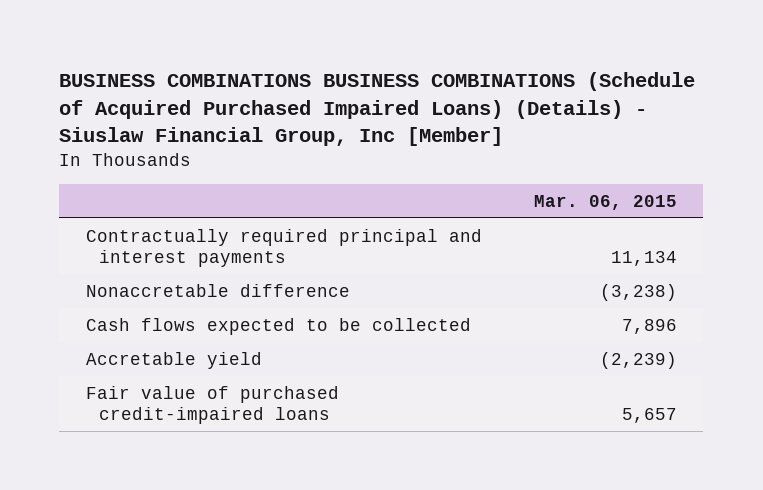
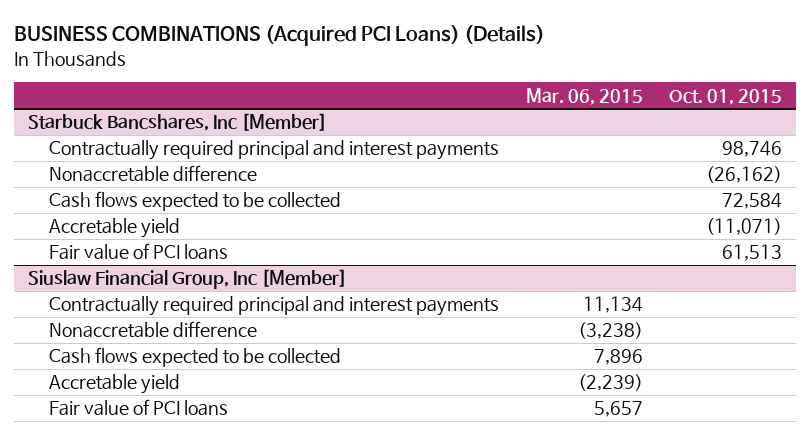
[59,72,696,147] BUSINESS COMBINATIONS BUSINESS COMBINATIONS (Schedule of Acquired Purchased Impaired Loans) (Details) - Siuslaw Financial Group, Inc [Member] -> [14,25,546,47] BUSINESS COMBINATIONS (Acquired PCI Loans) (Details)
none -> [669,88,783,105] Oct. 01, 2015
none -> [27,113,327,132] Starbuck Bancshares, Inc [Member]
none -> [48,140,499,161] Contractually required principal and interest payments
none -> [48,165,257,183] Nonaccretable difference
none -> [48,191,341,212] Cash flows expected to be collected
none -> [48,218,180,239] Accretable yield
none -> [48,243,228,261] Fair value of PCI loans
none -> [27,269,347,290] Siuslaw Financial Group, Inc [Member]
[85,385,339,425] Fair value of purchased credit-impaired loans -> [48,399,228,417] Fair value of PCI loans

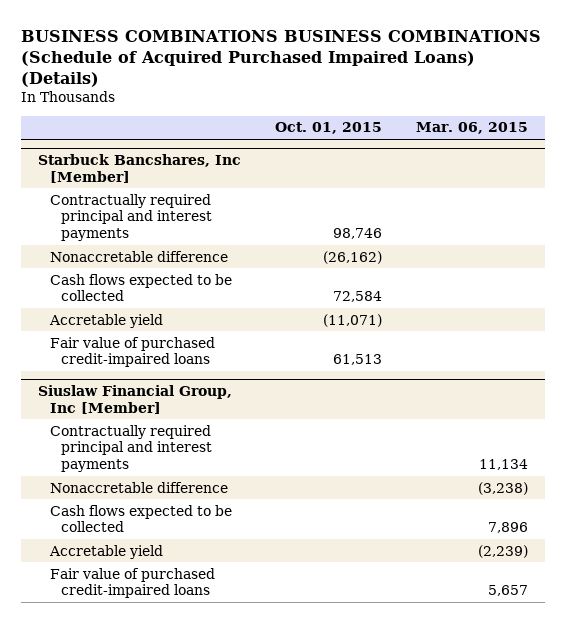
[14,25,546,47] BUSINESS COMBINATIONS (Acquired PCI Loans) (Details) -> [21,30,542,88] BUSINESS COMBINATIONS BUSINESS COMBINATIONS (Schedule of Acquired Purchased Impaired Loans) (Details)
[48,243,228,261] Fair value of PCI loans -> [49,336,215,368] Fair value of purchased credit-impaired loans
[48,399,228,417] Fair value of PCI loans -> [49,567,215,599] Fair value of purchased credit-impaired loans

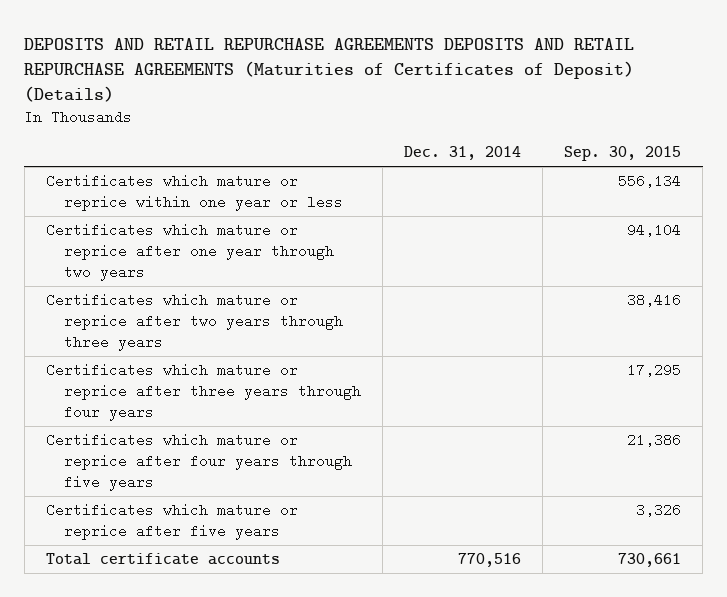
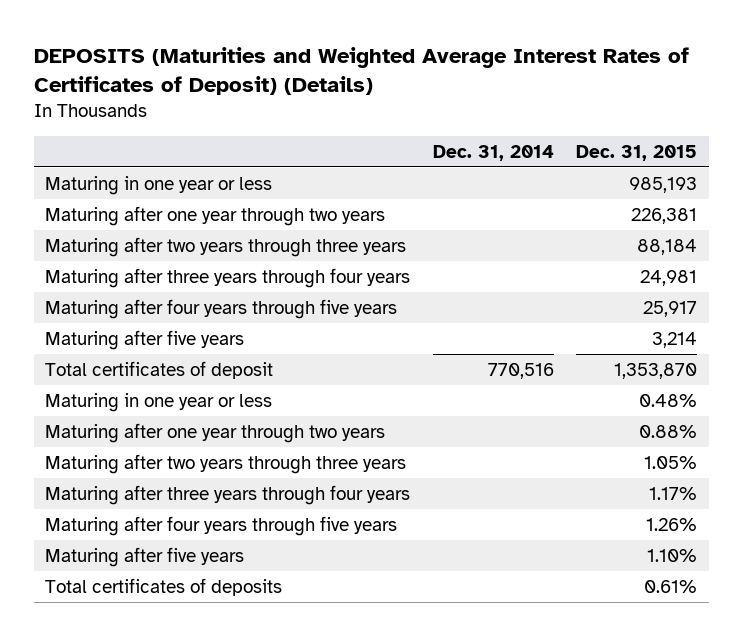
[24,37,635,103] DEPOSITS AND RETAIL REPURCHASE AGREEMENTS DEPOSITS AND RETAIL REPURCHASE AGREEMENTS (Maturities of Certificates of Deposit) (Details) -> [33,46,689,95] DEPOSITS (Maturities and Weighted Average Interest Rates of Certificates of Deposit) (Details)
[564,146,682,162] Sep. 30, 2015 -> none
none -> [576,144,698,161] Dec. 31, 2015
[45,173,344,211] Certificates which mature or reprice within one year or less -> [45,175,273,195] Maturing in one year or less
[45,222,335,281] Certificates which mature or reprice after one year through two years -> [45,205,386,226] Maturing after one year through two years
[45,292,344,351] Certificates which mature or reprice after two years through three years -> [45,236,407,257] Maturing after two years through three years
[45,362,362,421] Certificates which mature or reprice after three years through four years -> [45,267,411,288] Maturing after three years through four years
[45,432,353,491] Certificates which mature or reprice after four years through five years -> [45,298,398,319] Maturing after four years through five years
[45,502,298,540] Certificates which mature or reprice after five years -> [45,329,245,350] Maturing after five years
[45,552,280,565] Total certificate accounts -> [45,360,274,379] Total certificates of deposit
none -> [45,392,273,412] Maturing in one year or less
none -> [45,422,386,443] Maturing after one year through two years
none -> [45,453,407,474] Maturing after two years through three years
none -> [45,484,411,505] Maturing after three years through four years
none -> [45,515,398,536] Maturing after four years through five years
none -> [45,546,245,567] Maturing after five years
none -> [45,577,283,596] Total certificates of deposits

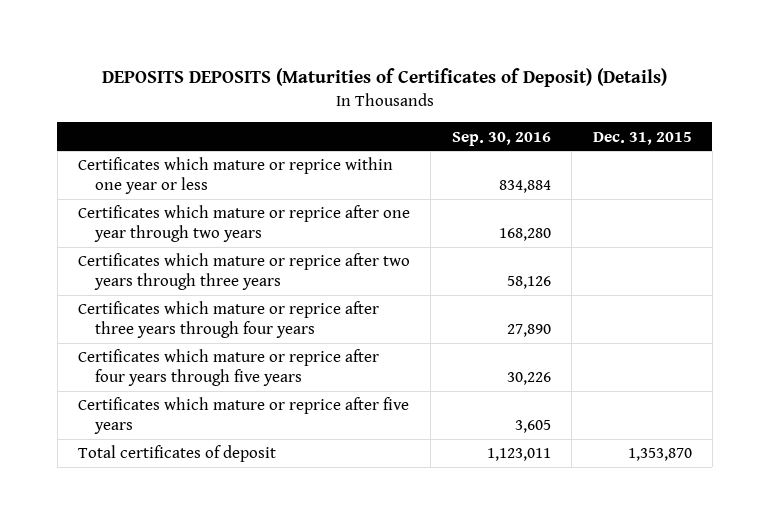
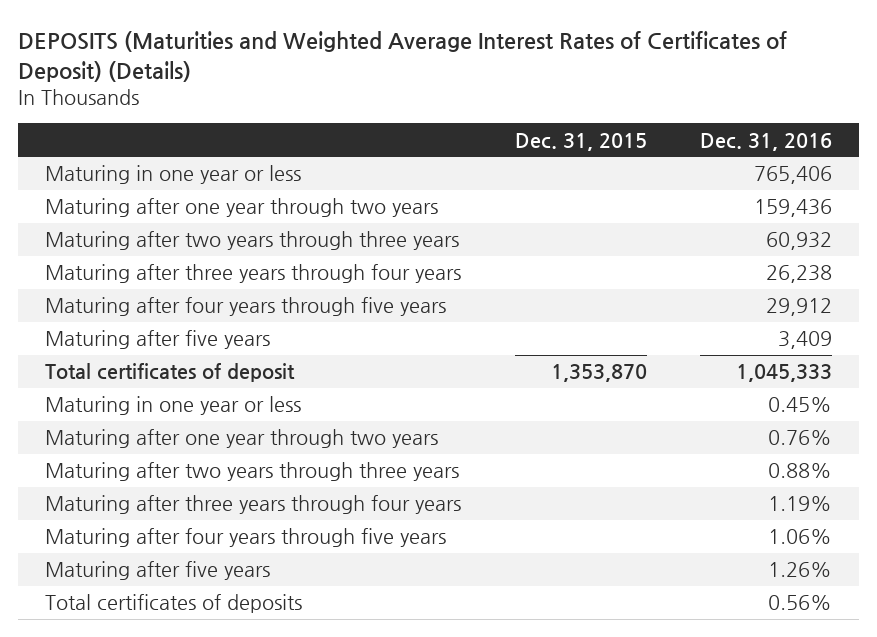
[101,68,667,88] DEPOSITS DEPOSITS (Maturities of Certificates of Deposit) (Details) -> [17,30,787,82] DEPOSITS (Maturities and Weighted Average Interest Rates of Certificates of Deposit) (Details)
[451,131,551,146] Sep. 30, 2016 -> none
none -> [700,132,833,151] Dec. 31, 2016
[78,157,394,194] Certificates which mature or reprice within one year or less -> [44,165,301,185] Maturing in one year or less
[78,205,411,242] Certificates which mature or reprice after one year through two years -> [44,198,438,218] Maturing after one year through two years
[78,253,411,290] Certificates which mature or reprice after two years through three years -> [44,231,459,251] Maturing after two years through three years
[78,301,380,338] Certificates which mature or reprice after three years through four years -> [44,264,461,284] Maturing after three years through four years
[78,349,380,386] Certificates which mature or reprice after four years through five years -> [44,297,446,317] Maturing after four years through five years
[78,397,410,434] Certificates which mature or reprice after five years -> [44,330,270,350] Maturing after five years
none -> [44,396,301,416] Maturing in one year or less
none -> [44,429,438,449] Maturing after one year through two years
none -> [44,462,459,482] Maturing after two years through three years
none -> [44,495,461,515] Maturing after three years through four years
none -> [44,528,446,548] Maturing after four years through five years
none -> [44,561,270,581] Maturing after five years
none -> [44,594,302,614] Total certificates of deposits

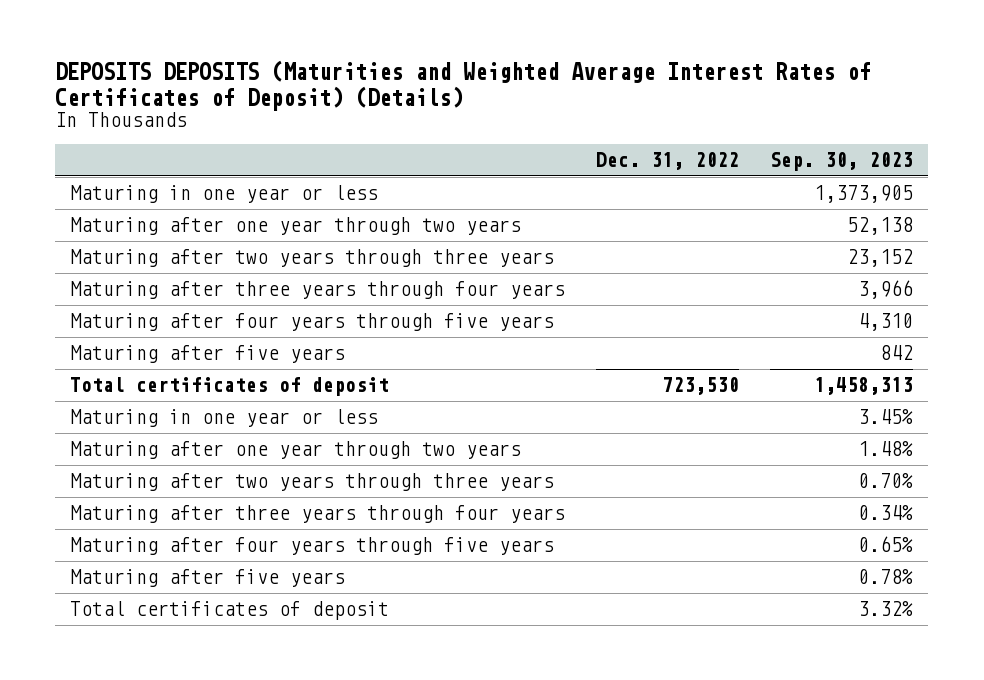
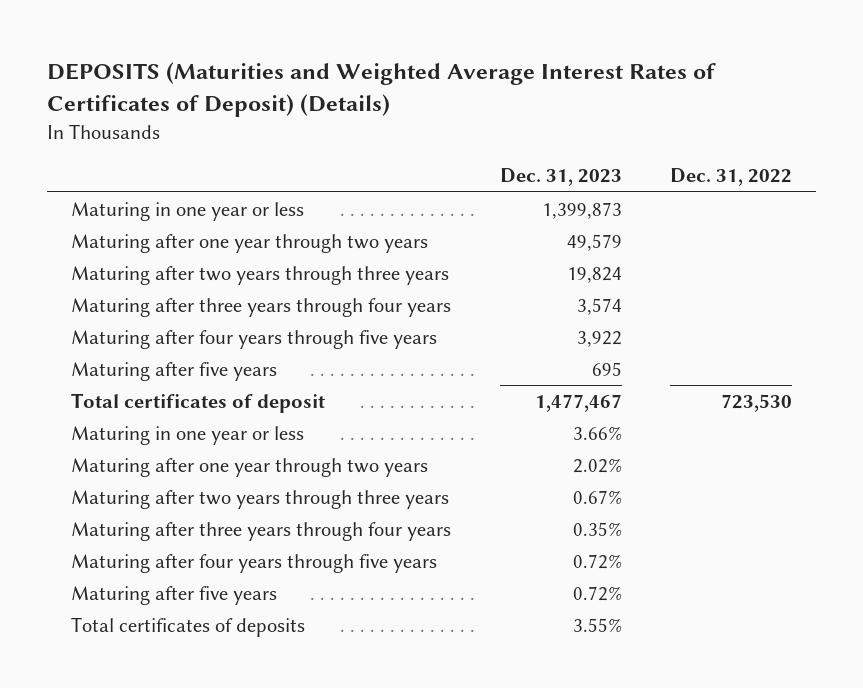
[55,60,872,111] DEPOSITS DEPOSITS (Maturities and Weighted Average Interest Rates of Certificates of Deposit) (Details) -> [47,62,717,118] DEPOSITS (Maturities and Weighted Average Interest Rates of Certificates of Deposit) (Details)
[770,152,914,172] Sep. 30, 2023 -> none
none -> [499,168,622,187] Dec. 31, 2023
[70,601,390,621] Total certificates of deposit -> [71,616,306,637] Total certificates of deposits

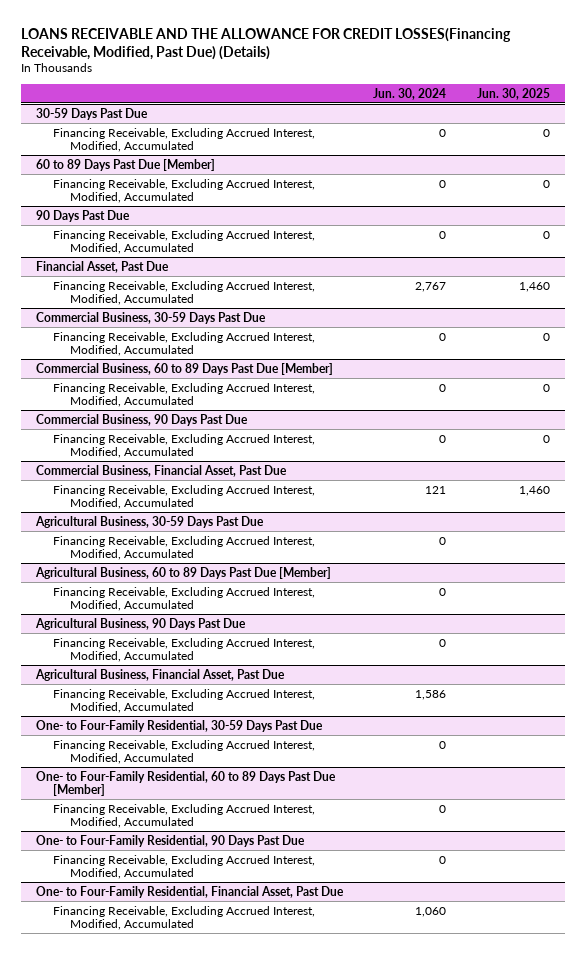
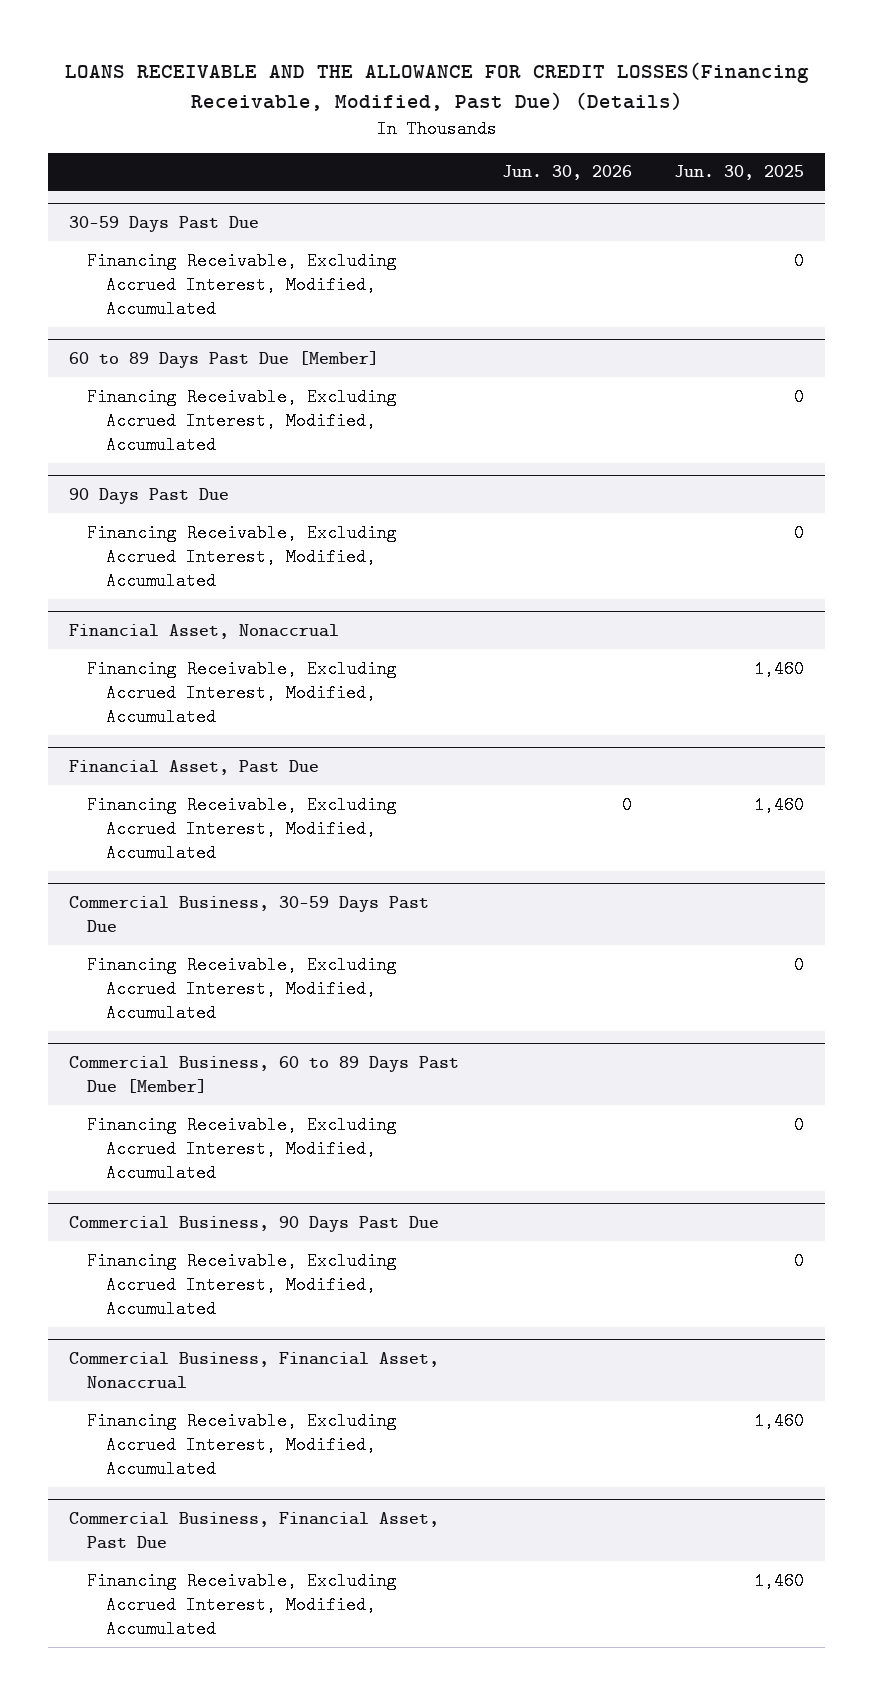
[373,87,447,100] Jun. 30, 2024 -> none
none -> [501,165,632,181] Jun. 30, 2026
none -> [69,623,340,639] Financial Asset, Nonaccrual
none -> [87,659,398,727] Financing Receivable, Excluding Accrued Interest, Modified, Accumulated
none -> [69,1351,440,1389] Commercial Business, Financial Asset, Nonaccrual
none -> [87,1411,398,1479] Financing Receivable, Excluding Accrued Interest, Modified, Accumulated
[34,515,264,528] Agricultural Business, 30-59 Days Past Due -> none
[52,535,315,561] Financing Receivable, Excluding Accrued Interest, Modified, Accumulated -> none
[34,566,331,579] Agricultural Business, 60 to 89 Days Past Due [Member] -> none
[52,586,315,612] Financing Receivable, Excluding Accrued Interest, Modified, Accumulated -> none
[34,617,246,630] Agricultural Business, 90 Days Past Due -> none
[52,637,315,663] Financing Receivable, Excluding Accrued Interest, Modified, Accumulated -> none
[34,668,285,681] Agricultural Business, Financial Asset, Past Due -> none
[52,688,315,714] Financing Receivable, Excluding Accrued Interest, Modified, Accumulated -> none
[35,719,323,732] One- to Four-Family Residential, 30-59 Days Past Due -> none
[52,739,315,765] Financing Receivable, Excluding Accrued Interest, Modified, Accumulated -> none
[35,770,336,797] One- to Four-Family Residential, 60 to 89 Days Past Due [Member] -> none
[52,803,315,829] Financing Receivable, Excluding Accrued Interest, Modified, Accumulated -> none
[35,834,305,847] One- to Four-Family Residential, 90 Days Past Due -> none
[52,854,315,880] Financing Receivable, Excluding Accrued Interest, Modified, Accumulated -> none
[35,885,344,898] One- to Four-Family Residential, Financial Asset, Past Due -> none
[52,905,315,931] Financing Receivable, Excluding Accrued Interest, Modified, Accumulated -> none

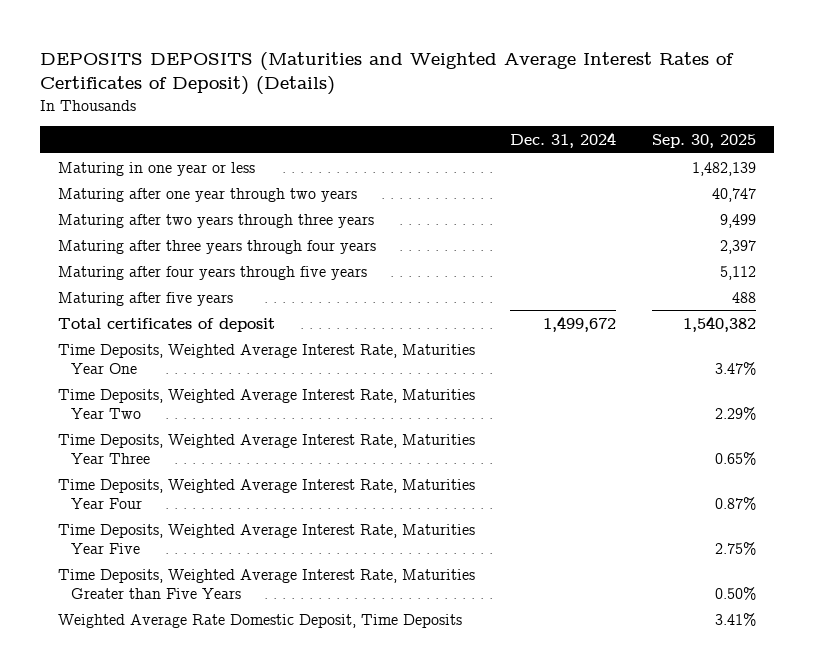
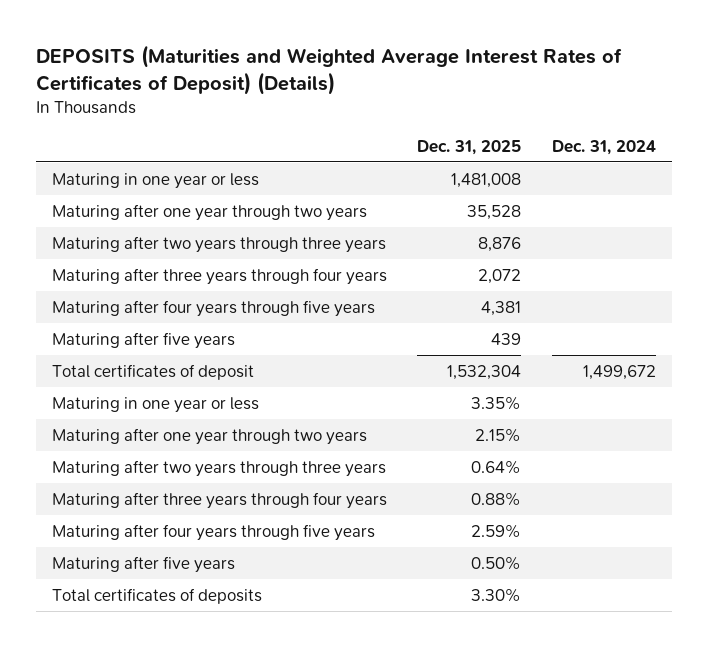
[40,51,735,96] DEPOSITS DEPOSITS (Maturities and Weighted Average Interest Rates of Certificates of Deposit) (Details) -> [36,44,623,95] DEPOSITS (Maturities and Weighted Average Interest Rates of Certificates of Deposit) (Details)
[651,134,756,149] Sep. 30, 2025 -> none
none -> [417,139,522,155] Dec. 31, 2025
[57,343,475,374] Time Deposits, Weighted Average Interest Rate, Maturities Year One -> [51,396,259,413] Maturing in one year or less
[57,388,475,419] Time Deposits, Weighted Average Interest Rate, Maturities Year Two -> [51,427,367,445] Maturing after one year through two years
[57,433,475,464] Time Deposits, Weighted Average Interest Rate, Maturities Year Three -> [51,459,386,477] Maturing after two years through three years
[57,478,475,509] Time Deposits, Weighted Average Interest Rate, Maturities Year Four -> [51,491,387,509] Maturing after three years through four years
[57,523,475,554] Time Deposits, Weighted Average Interest Rate, Maturities Year Five -> [51,523,375,541] Maturing after four years through five years
[57,568,475,599] Time Deposits, Weighted Average Interest Rate, Maturities Greater than Five Years -> [51,555,235,573] Maturing after five years
[57,613,462,628] Weighted Average Rate Domestic Deposit, Time Deposits -> [51,587,262,604] Total certificates of deposits

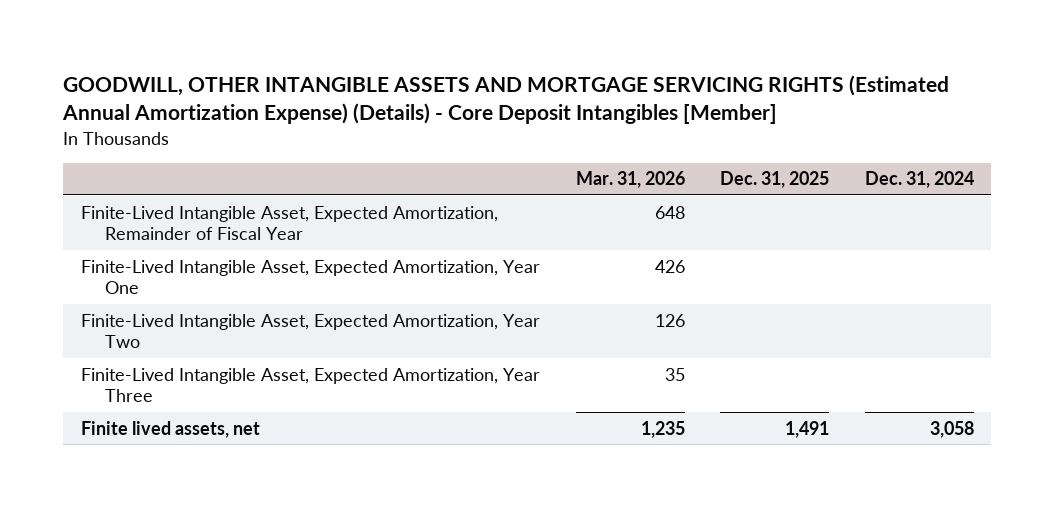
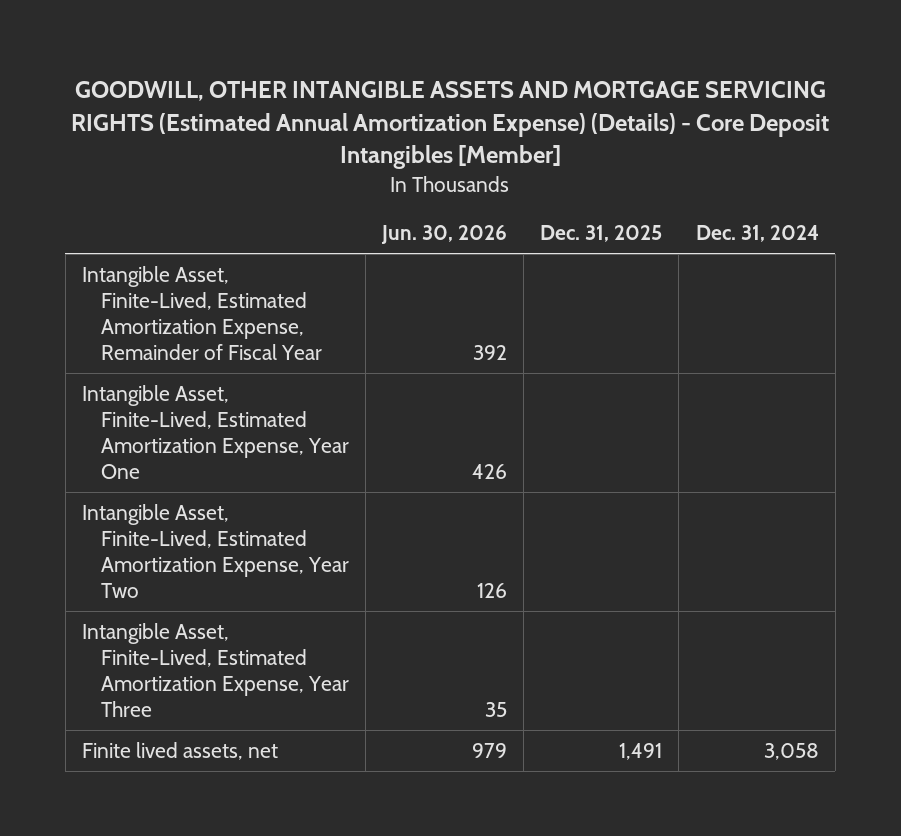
[575,171,685,189] Mar. 31, 2026 -> none
none -> [381,225,508,245] Jun. 30, 2026
[81,205,499,241] Finite-Lived Intangible Asset, Expected Amortization, Remainder of Fiscal Year -> [82,265,322,361] Intangible Asset, Finite-Lived, Estimated Amortization Expense, Remainder of Fiscal Year
[81,259,541,295] Finite-Lived Intangible Asset, Expected Amortization, Year One -> [82,384,349,480] Intangible Asset, Finite-Lived, Estimated Amortization Expense, Year One
[81,313,541,349] Finite-Lived Intangible Asset, Expected Amortization, Year Two -> [82,503,349,599] Intangible Asset, Finite-Lived, Estimated Amortization Expense, Year Two
[81,367,541,403] Finite-Lived Intangible Asset, Expected Amortization, Year Three -> [82,622,349,718] Intangible Asset, Finite-Lived, Estimated Amortization Expense, Year Three

